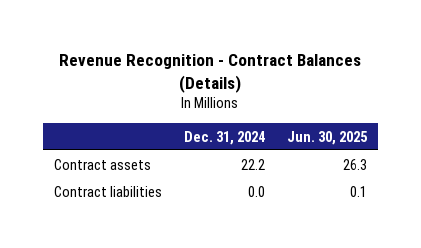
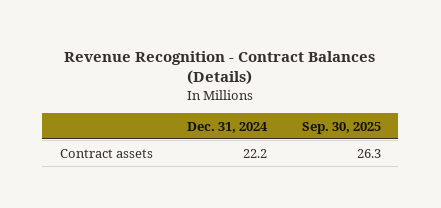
[286,130,368,145] Jun. 30, 2025 -> none
none -> [302,121,382,134] Sep. 30, 2025
[54,185,163,197] Contract liabilities -> none

